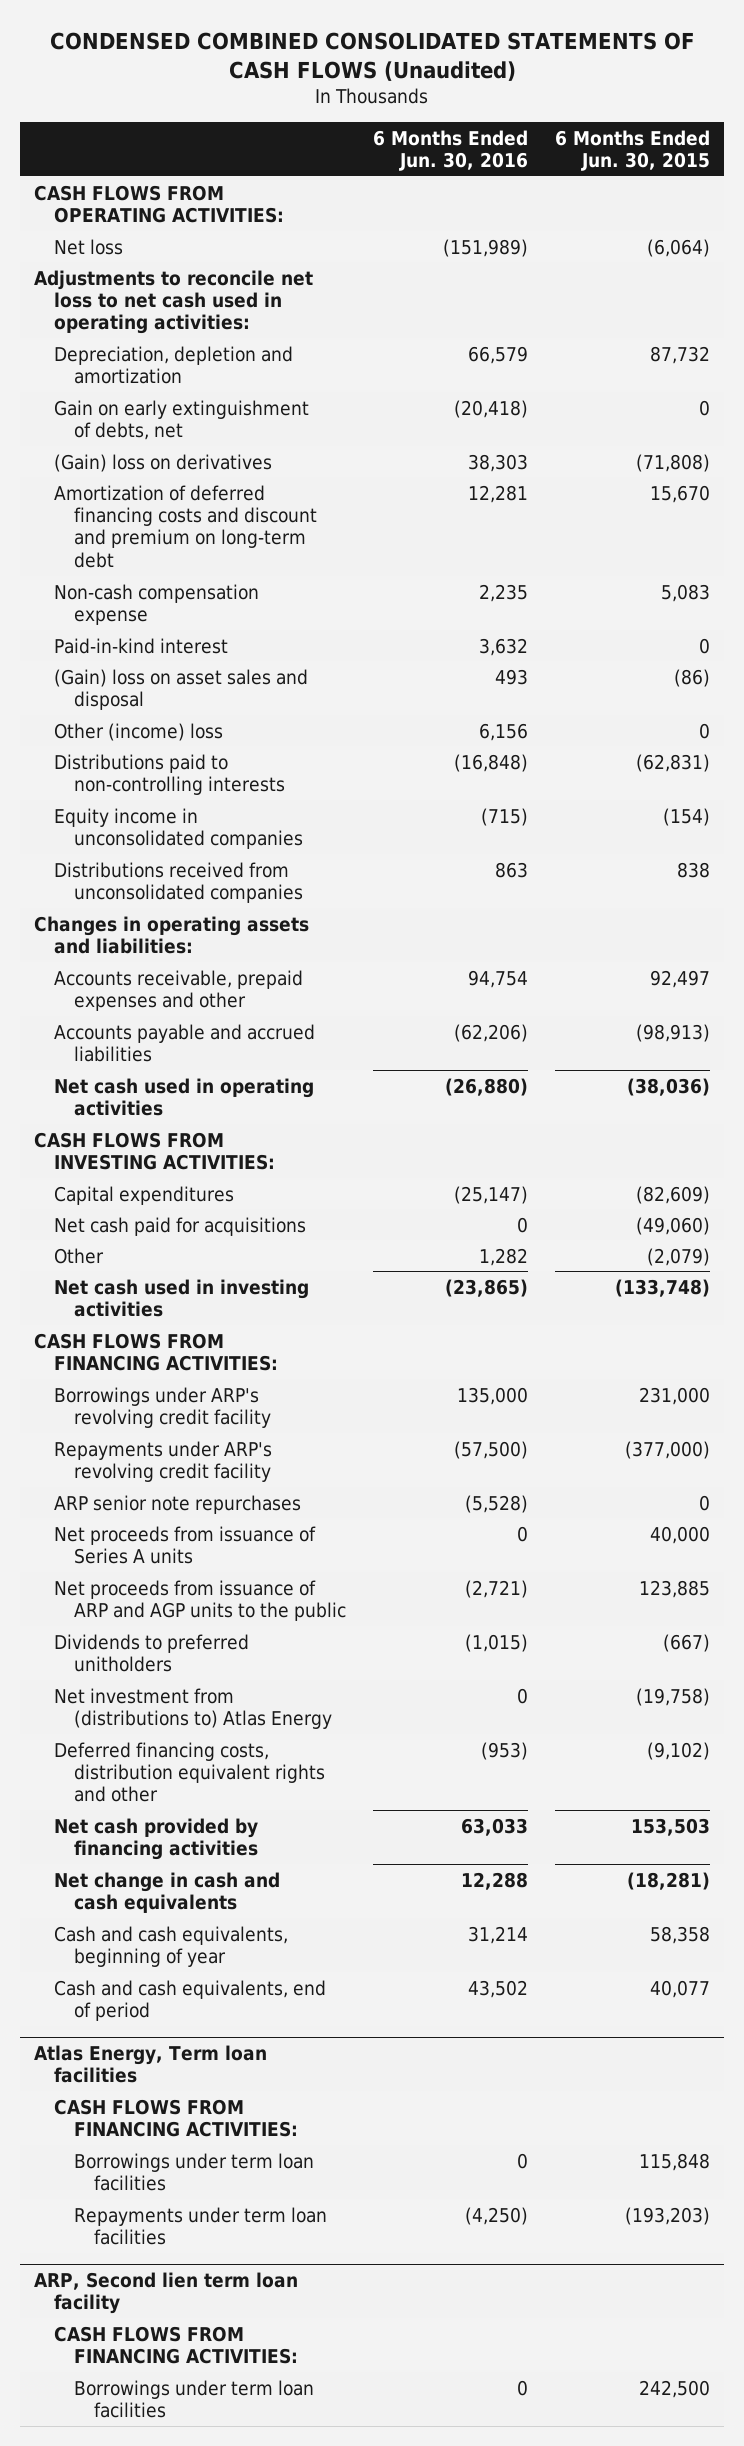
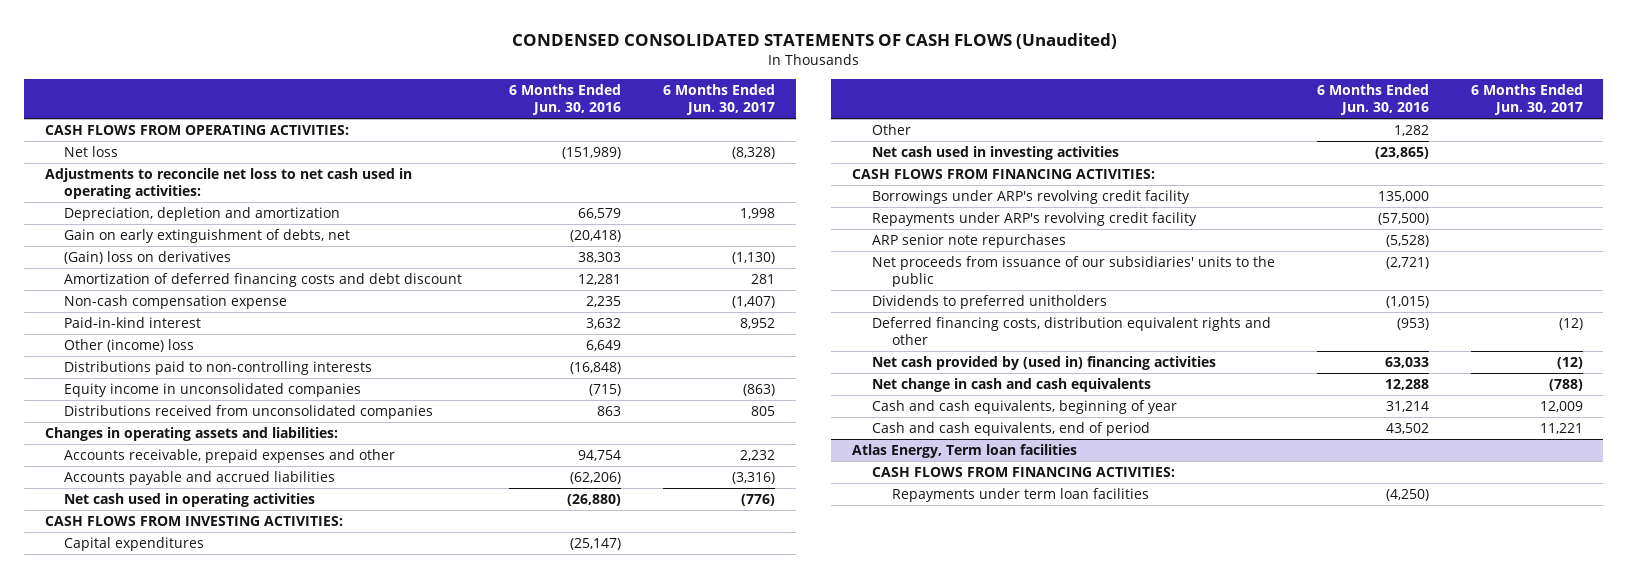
[49,32,695,82] CONDENSED COMBINED CONSOLIDATED STATEMENTS OF CASH FLOWS (Unaudited) -> [511,32,1117,49] CONDENSED CONSOLIDATED STATEMENTS OF CASH FLOWS (Unaudited)
[554,129,710,172] 6 Months Ended Jun. 30, 2015 -> none
none -> [662,83,775,116] 6 Months Ended Jun. 30, 2017
[53,484,317,568] Amortization of deferred financing costs and discount and premium on long-term debt -> [64,272,463,287] Amortization of deferred financing costs and debt discount
[53,668,308,710] (Gain) loss on asset sales and disposal -> none
[478,722,528,741] 6,156 -> [586,339,622,351] 6,649
[53,1216,306,1236] Net cash paid for acquisitions -> none
[53,1525,316,1564] Net proceeds from issuance of Series A units -> none
[53,1579,346,1621] Net proceeds from issuance of ARP and AGP units to the public -> [871,255,1275,288] Net proceeds from issuance of our subsidiaries' units to the public
[53,1687,332,1729] Net investment from (distributions to) Atlas Energy -> none
[53,1817,258,1860] Net cash provided by financing activities -> [871,355,1216,370] Net cash provided by (used in) financing activities
[73,2152,314,2191] Borrowings under term loan facilities -> none
[33,2271,298,2315] ARP, Second lien term loan facility -> none
[53,2325,298,2364] CASH FLOWS FROM FINANCING ACTIVITIES: -> none
[73,2379,314,2418] Borrowings under term loan facilities -> none

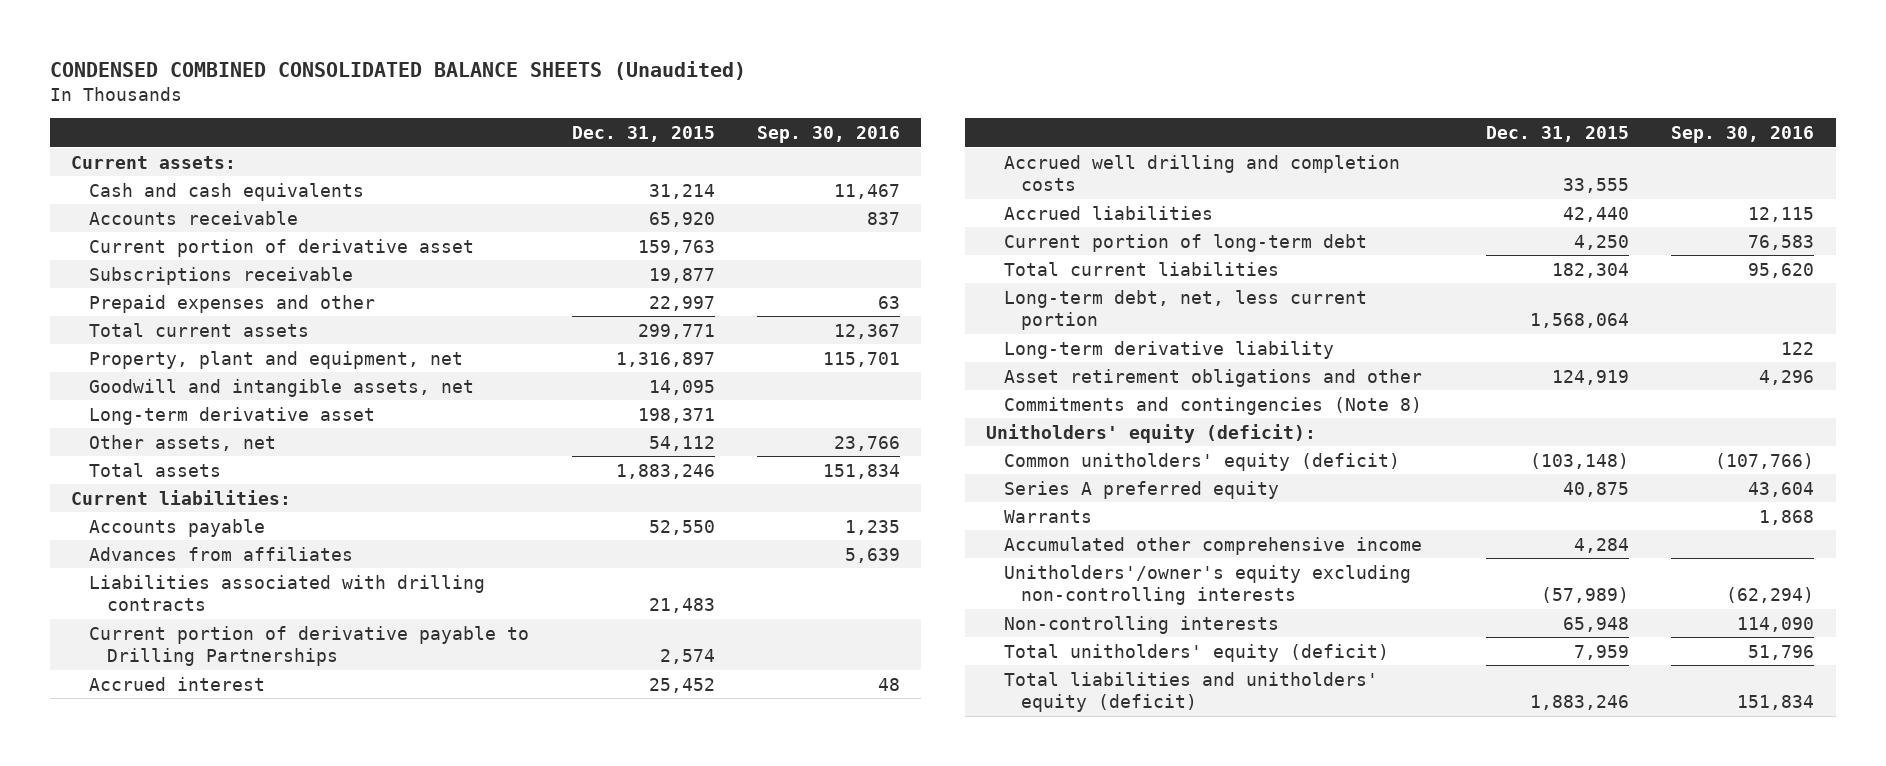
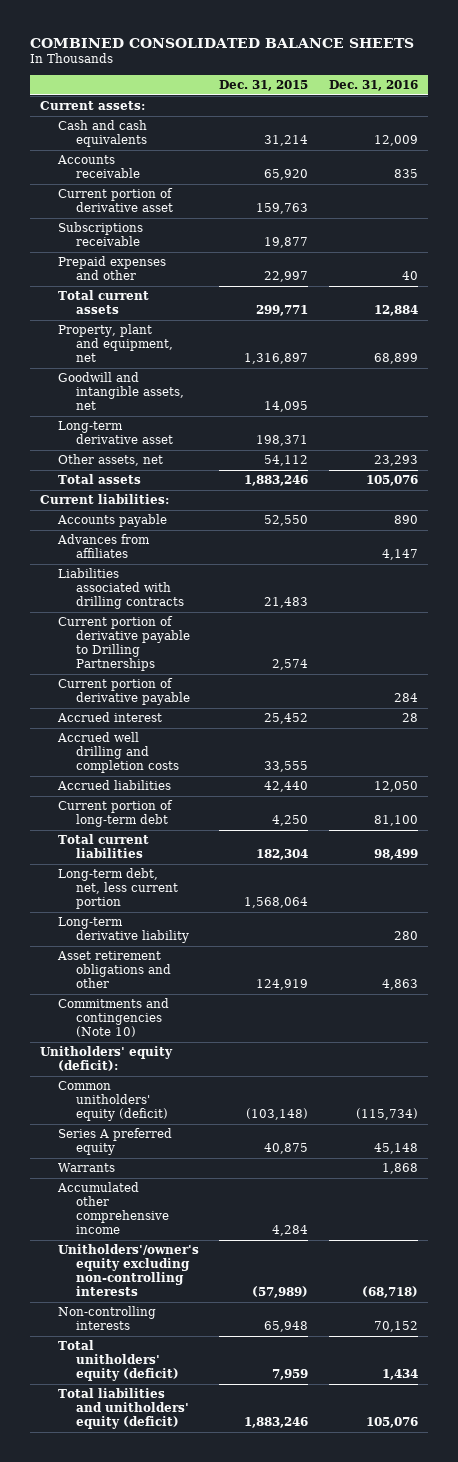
[50,61,747,81] CONDENSED COMBINED CONSOLIDATED BALANCE SHEETS (Unaudited) -> [29,37,414,48] COMBINED CONSOLIDATED BALANCE SHEETS
[756,125,900,143] Sep. 30, 2016 -> none
none -> [328,80,418,92] Dec. 31, 2016
none -> [57,678,190,706] Current portion of derivative payable
[1003,396,1422,415] Commitments and contingencies (Note 8) -> [57,998,169,1038] Commitments and contingencies (Note 10)

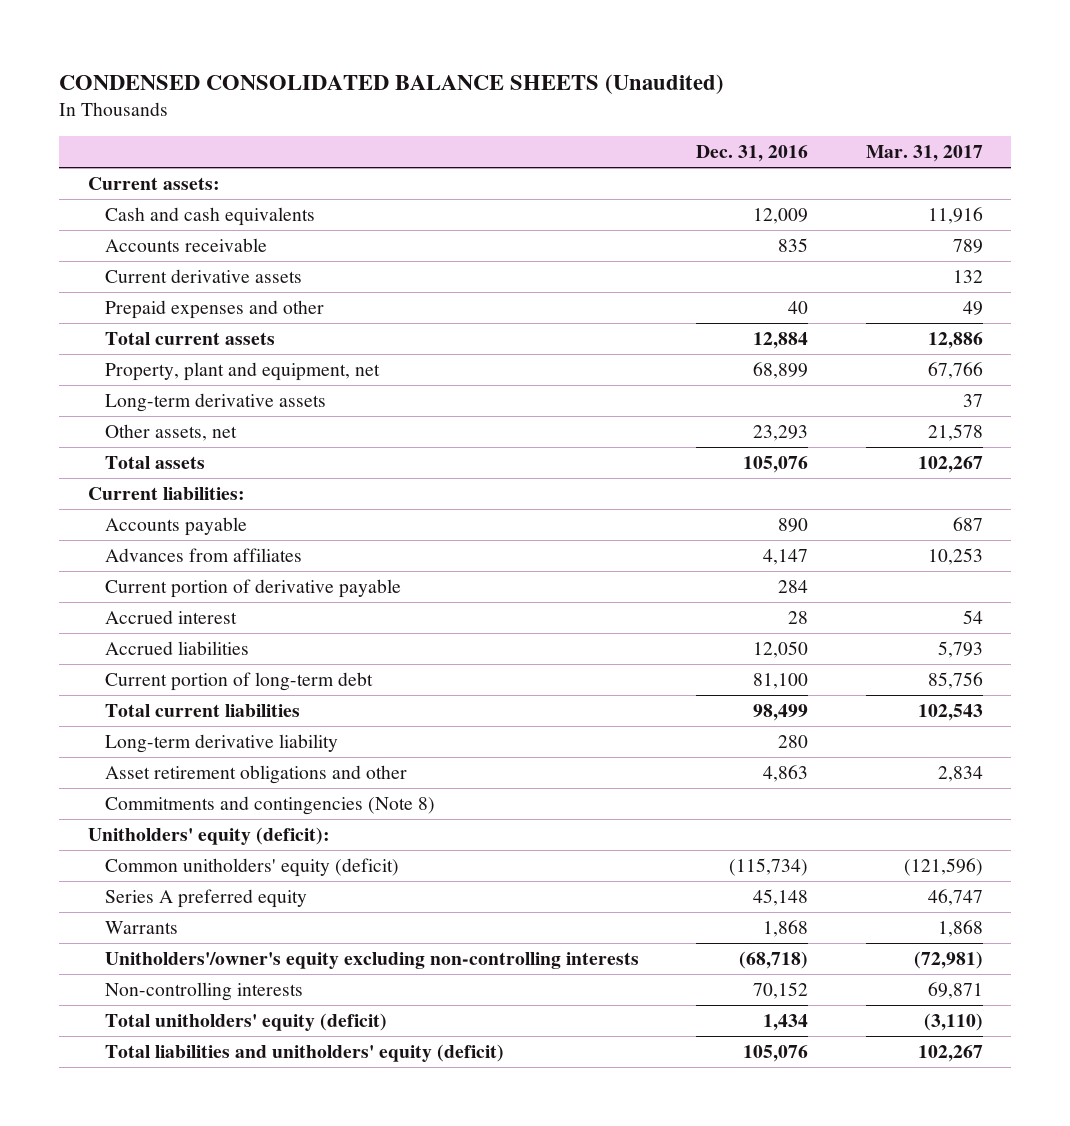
[29,37,414,48] COMBINED CONSOLIDATED BALANCE SHEETS -> [59,73,725,94] CONDENSED CONSOLIDATED BALANCE SHEETS (Unaudited)
[219,80,309,92] Dec. 31, 2015 -> none
none -> [865,145,983,163] Mar. 31, 2017
[57,222,143,247] Subscriptions receivable -> none
[57,188,173,213] Current portion of derivative asset -> [104,269,302,284] Current derivative assets
[57,372,184,411] Goodwill and intangible assets, net -> none
[57,421,173,445] Long-term derivative asset -> [104,393,326,413] Long-term derivative assets
[57,568,184,610] Liabilities associated with drilling contracts -> none
[57,616,190,672] Current portion of derivative payable to Drilling Partnerships -> none
[56,732,179,774] Accrued well drilling and completion costs -> none
[57,868,178,910] Long-term debt, net, less current portion -> none
[57,998,169,1038] Commitments and contingencies (Note 10) -> [104,796,435,816] Commitments and contingencies (Note 8)
[56,1182,169,1235] Accumulated other comprehensive income -> none

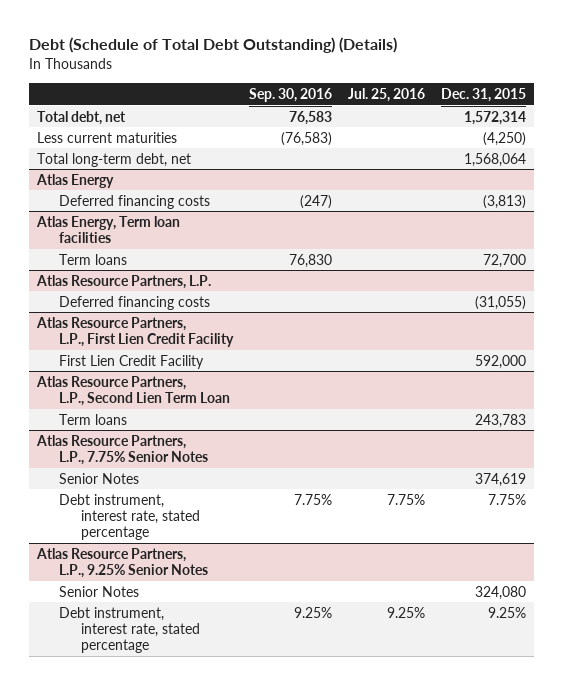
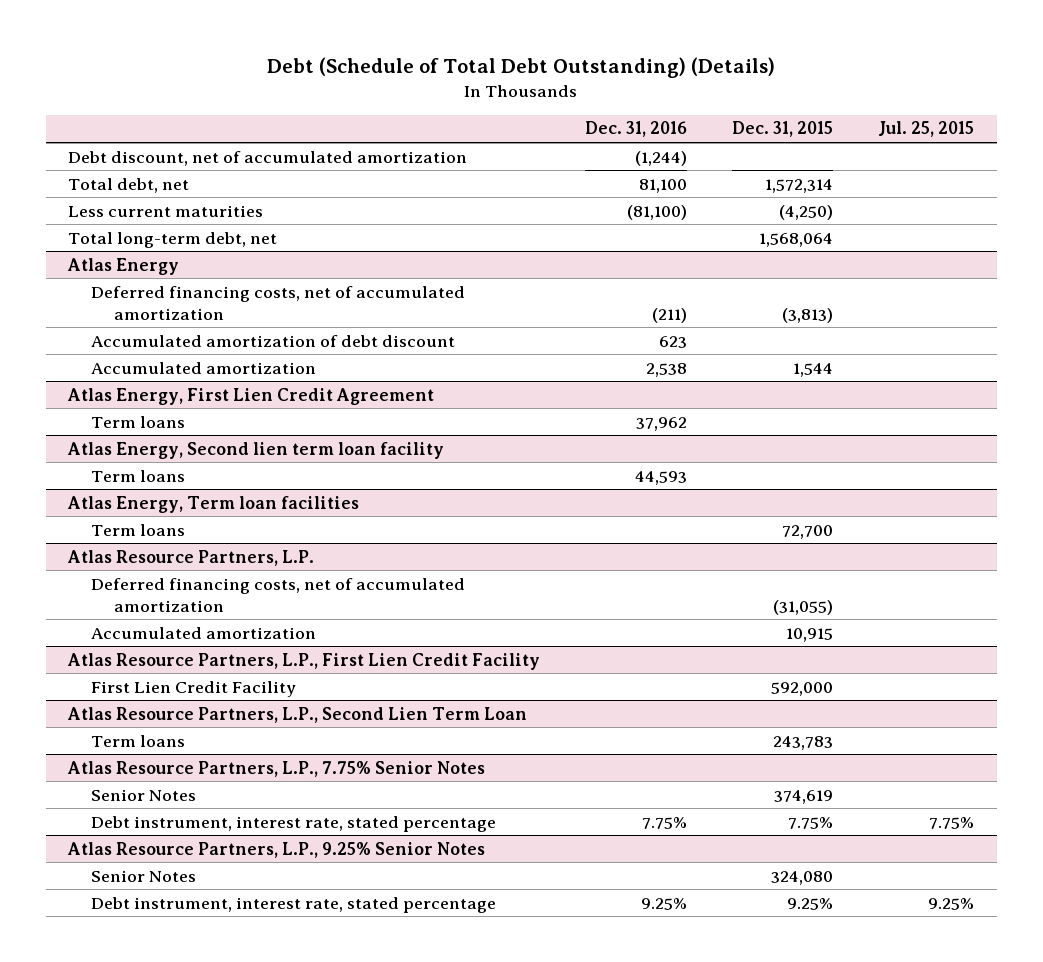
[248,88,332,103] Sep. 30, 2016 -> none
[348,88,426,103] Jul. 25, 2016 -> none
none -> [585,121,688,138] Dec. 31, 2016
none -> [878,121,975,138] Jul. 25, 2015
none -> [68,150,468,166] Debt discount, net of accumulated amortization
[58,194,210,209] Deferred financing costs -> [91,285,466,320] Deferred financing costs, net of accumulated amortization
none -> [91,334,456,347] Accumulated amortization of debt discount
none -> [91,361,317,374] Accumulated amortization
none -> [67,387,435,405] Atlas Energy, First Lien Credit Agreement
none -> [91,415,186,428] Term loans
none -> [67,441,445,459] Atlas Energy, Second lien term loan facility
none -> [91,469,186,482] Term loans
[58,295,210,310] Deferred financing costs -> [91,577,466,612] Deferred financing costs, net of accumulated amortization
none -> [91,626,317,639] Accumulated amortization

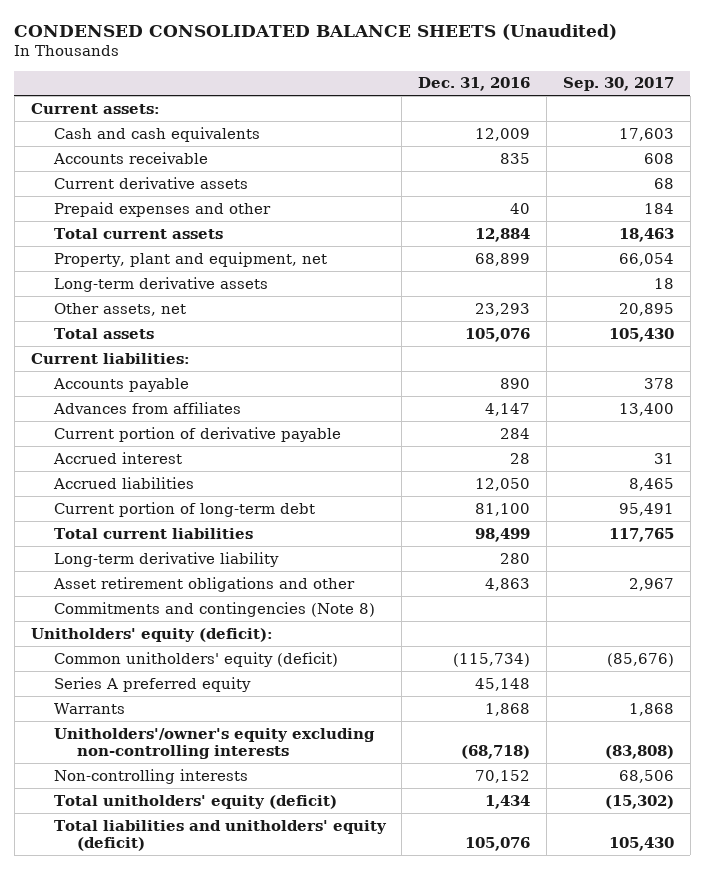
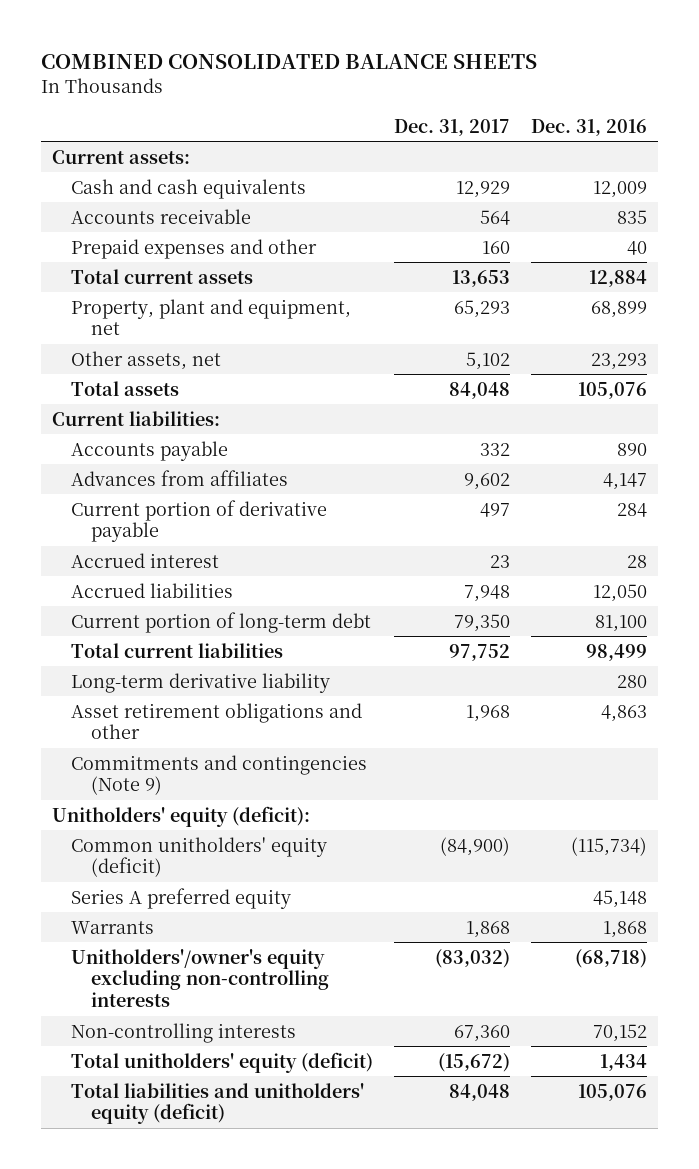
[14,23,618,40] CONDENSED CONSOLIDATED BALANCE SHEETS (Unaudited) -> [41,54,538,70] COMBINED CONSOLIDATED BALANCE SHEETS
[563,77,675,92] Sep. 30, 2017 -> none
none -> [394,118,511,136] Dec. 31, 2017
[53,176,248,189] Current derivative assets -> none
[53,276,268,292] Long-term derivative assets -> none
[53,601,375,617] Commitments and contingencies (Note 8) -> [71,754,368,796] Commitments and contingencies (Note 9)

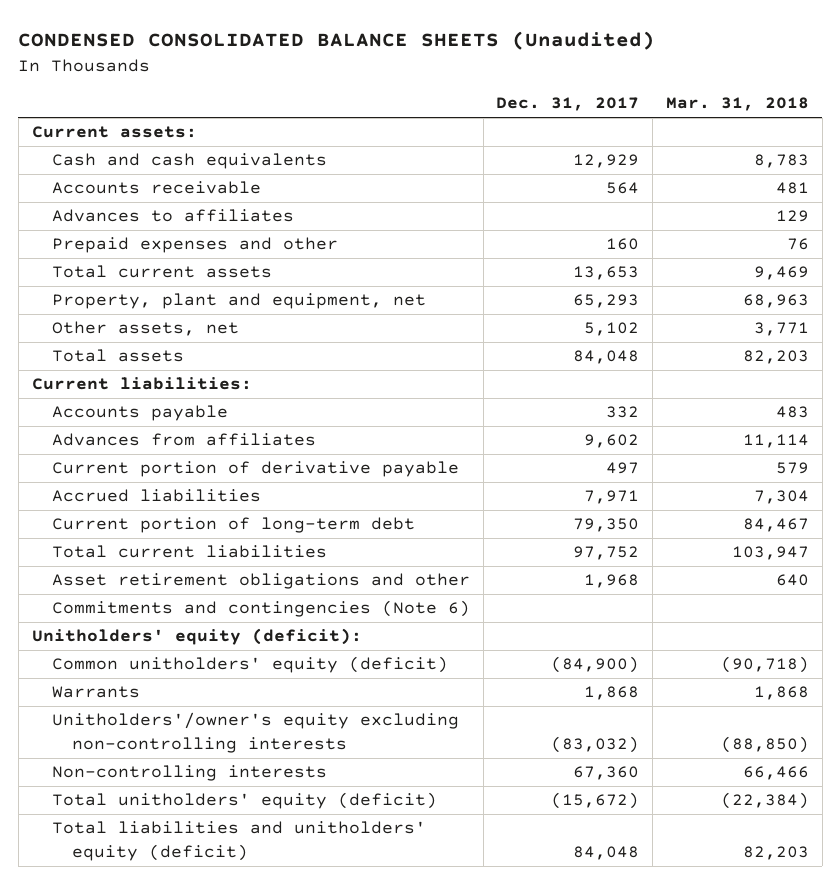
[41,54,538,70] COMBINED CONSOLIDATED BALANCE SHEETS -> [18,31,656,51] CONDENSED CONSOLIDATED BALANCE SHEETS (Unaudited)
[531,118,648,136] Dec. 31, 2016 -> none
none -> [665,97,809,112] Mar. 31, 2018
none -> [51,209,294,223] Advances to affiliates
[71,552,220,568] Accrued interest -> none
[464,584,511,602] 7,948 -> [584,490,640,505] 7,971
[71,672,331,693] Long-term derivative liability -> none
[71,754,368,796] Commitments and contingencies (Note 9) -> [51,600,470,618] Commitments and contingencies (Note 6)
[71,887,292,909] Series A preferred equity -> none

